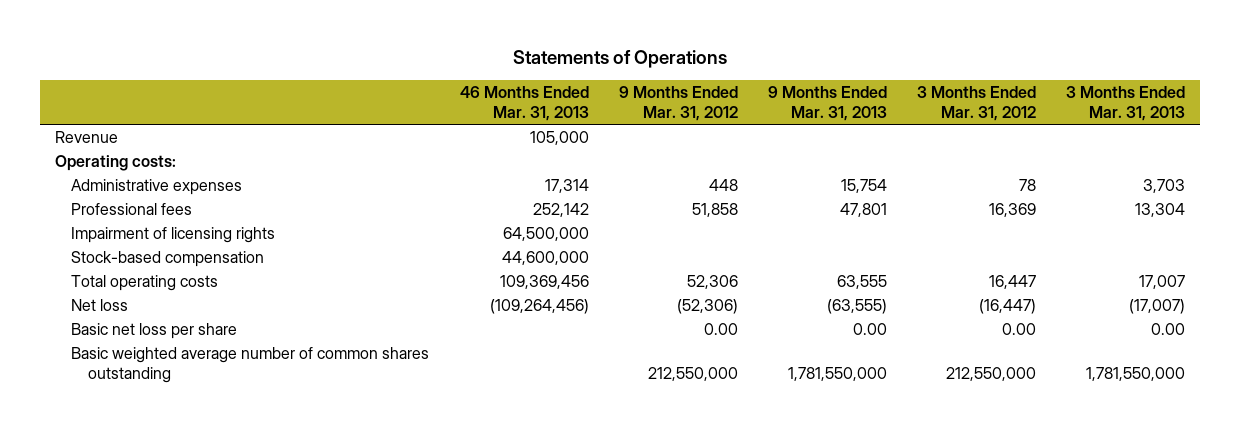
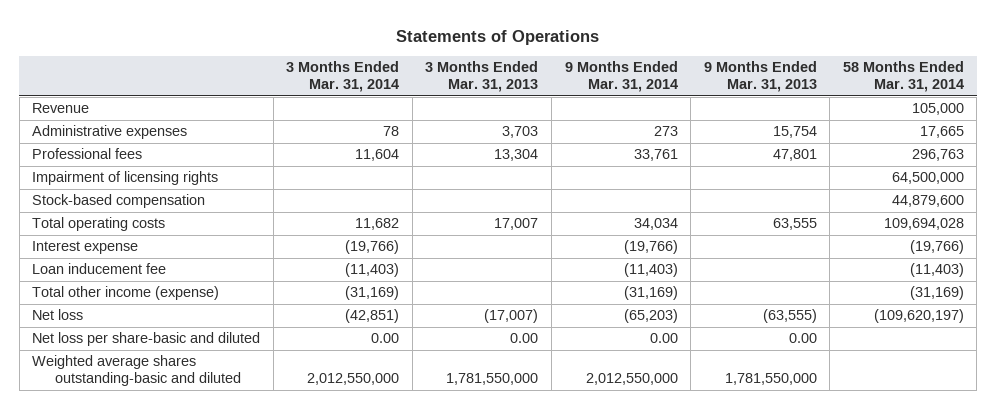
[459,86,589,122] 46 Months Ended Mar. 31, 2013 -> none
[618,86,738,122] 9 Months Ended Mar. 31, 2012 -> none
[917,86,1037,122] 3 Months Ended Mar. 31, 2012 -> none
none -> [286,61,400,93] 3 Months Ended Mar. 31, 2014
none -> [564,61,678,93] 9 Months Ended Mar. 31, 2014
none -> [842,61,964,93] 58 Months Ended Mar. 31, 2014
[54,154,176,171] Operating costs: -> none
none -> [32,241,139,255] Interest expense
none -> [32,263,167,275] Loan inducement fee
none -> [32,286,220,301] Total other income (expense)
[71,322,238,339] Basic net loss per share -> [32,332,261,347] Net loss per share-basic and diluted
[71,346,430,383] Basic weighted average number of common shares outstanding -> [32,355,241,387] Weighted average shares outstanding-basic and diluted

